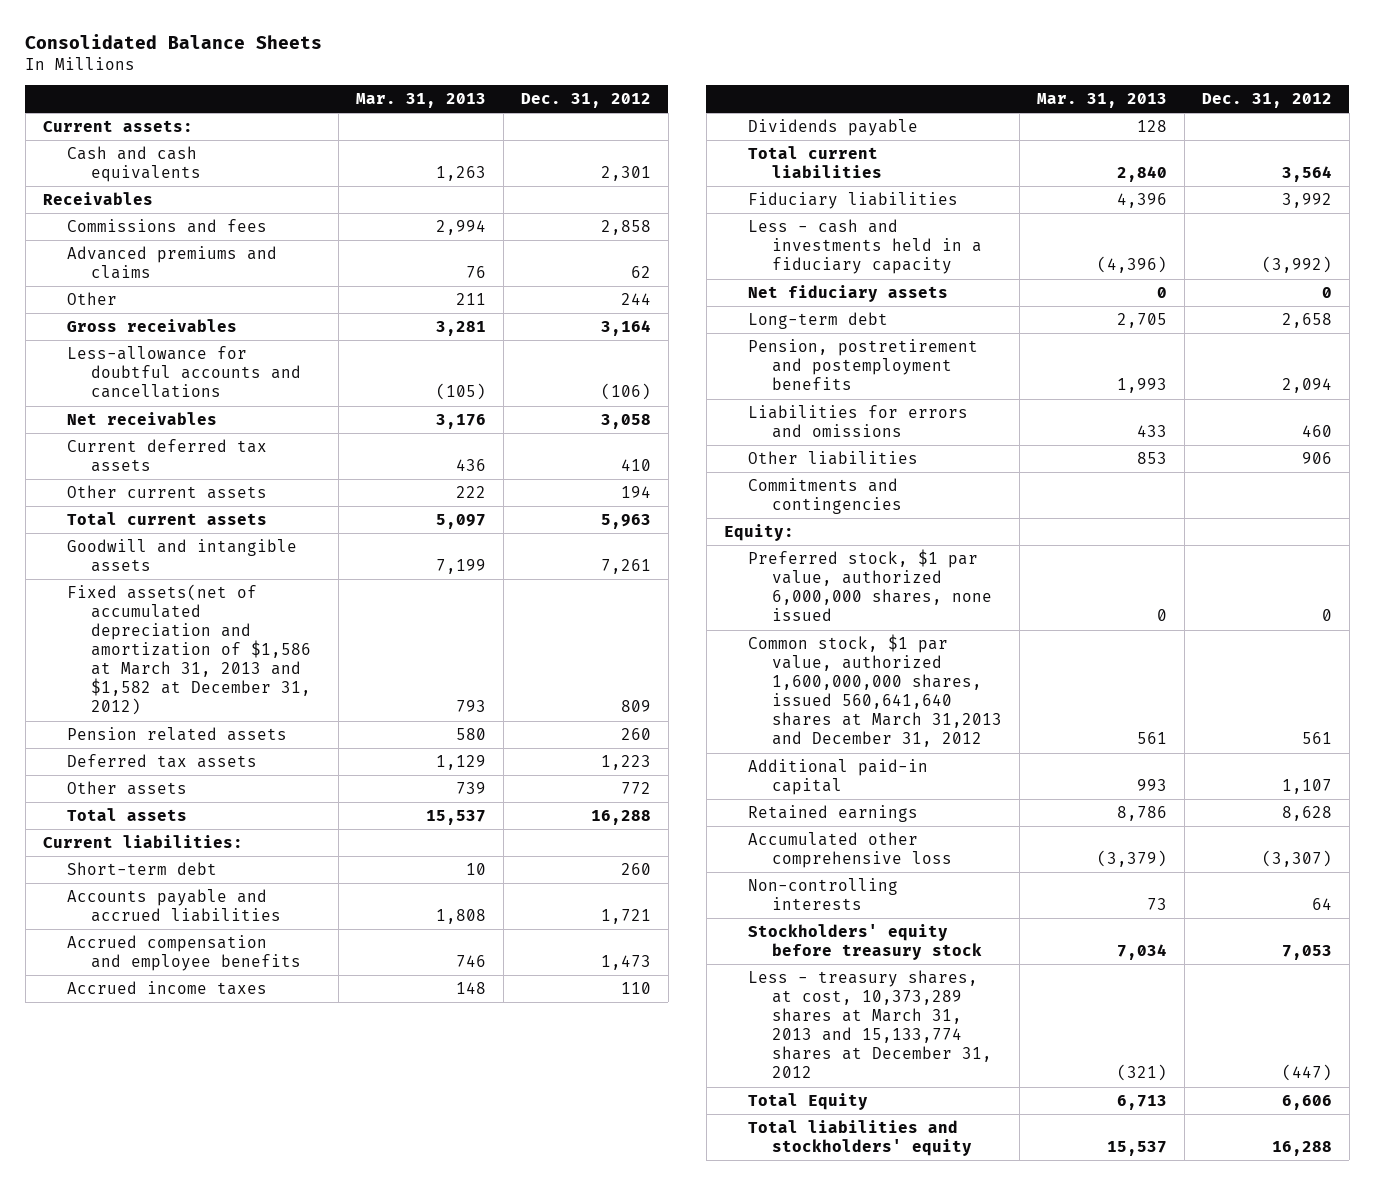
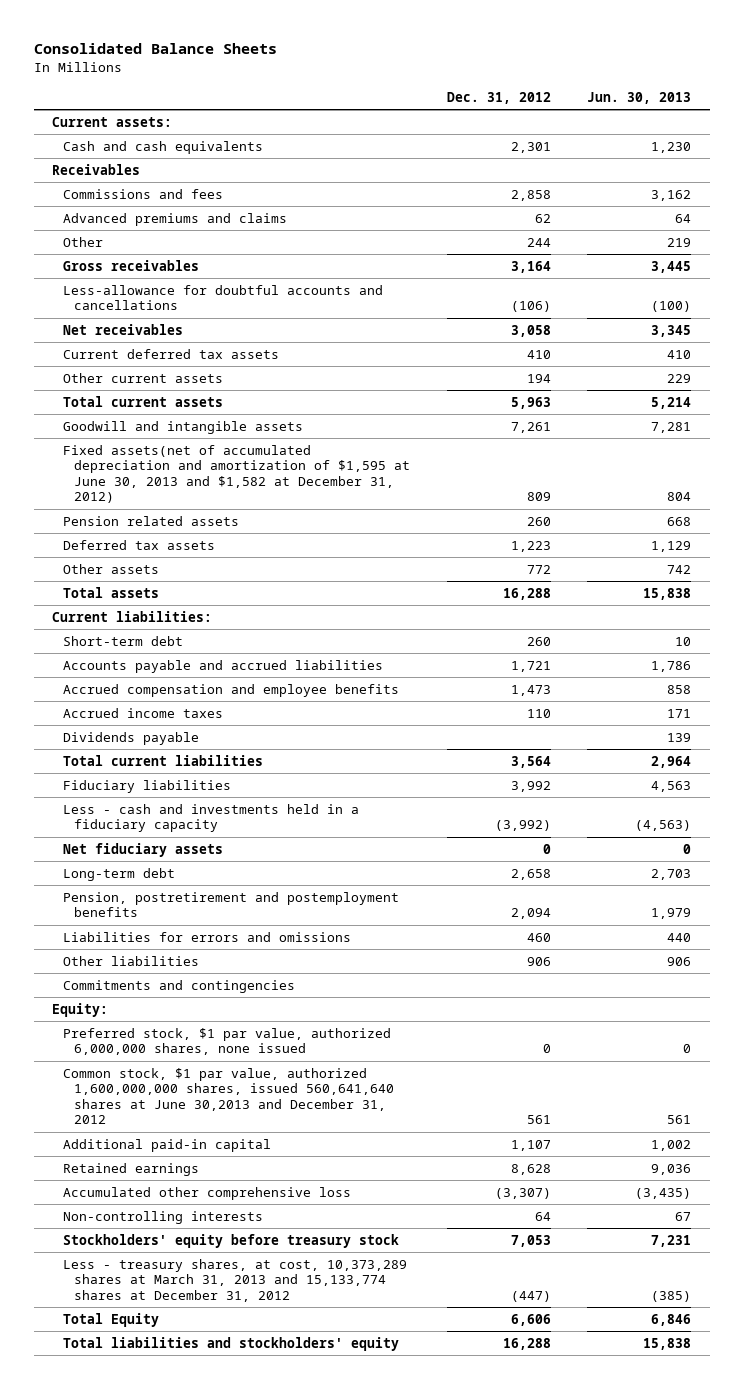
[355,92,486,108] Mar. 31, 2013 -> none
none -> [587,92,692,105] Jun. 30, 2013
[66,584,311,716] Fixed assets(net of accumulated depreciation and amortization of $1,586 at March 31, 2013 and $1,582 at December 31, 2012) -> [63,444,410,504] Fixed assets(net of accumulated depreciation and amortization of $1,595 at June 30, 2013 and $1,582 at December 31, 2012)
[747,634,1002,748] Common stock, $1 par value, authorized 1,600,000,000 shares, issued 560,641,640 shares at March 31,2013 and December 31, 2012 -> [63,1067,394,1125] Common stock, $1 par value, authorized 1,600,000,000 shares, issued 560,641,640 shares at June 30,2013 and December 31, 2012

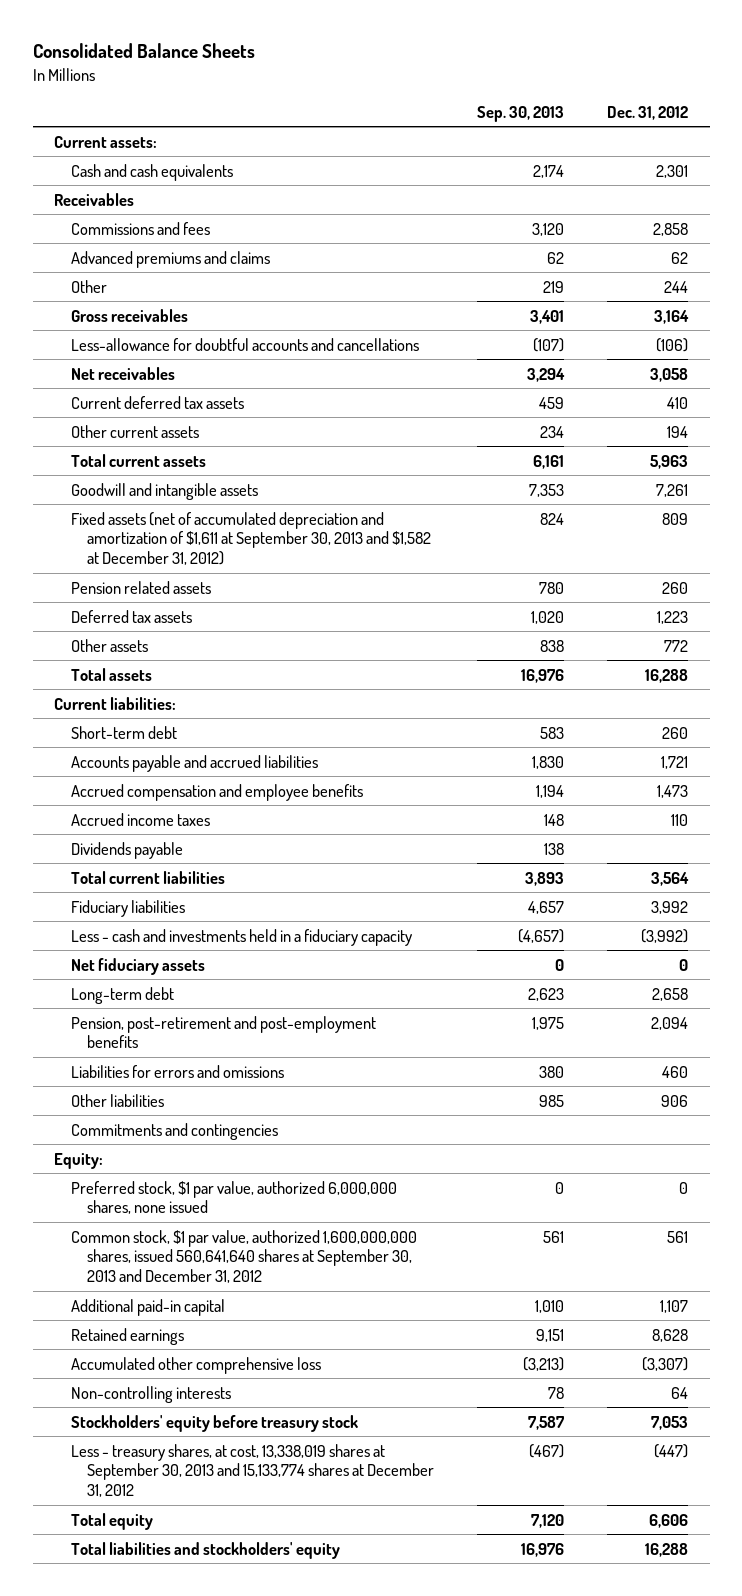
[587,92,692,105] Jun. 30, 2013 -> none
none -> [477,105,565,122] Sep. 30, 2013
[63,444,410,504] Fixed assets(net of accumulated depreciation and amortization of $1,595 at June 30, 2013 and $1,582 at December 31, 2012) -> [70,511,432,566] Fixed assets (net of accumulated depreciation and amortization of $1,611 at September 30, 2013 and $1,582 at December 31, 2012)
[63,891,400,918] Pension, postretirement and postemployment benefits -> [70,1015,376,1049] Pension, post-retirement and post-employment benefits
[63,1067,394,1125] Common stock, $1 par value, authorized 1,600,000,000 shares, issued 560,641,640 shares at June 30,2013 and December 31, 2012 -> [70,1229,417,1284] Common stock, $1 par value, authorized 1,600,000,000 shares, issued 560,641,640 shares at September 30, 2013 and December 31, 2012
[63,1258,408,1302] Less - treasury shares, at cost, 10,373,289 shares at March 31, 2013 and 15,133,774 shares at December 31, 2012 -> [70,1443,435,1498] Less - treasury shares, at cost, 13,338,019 shares at September 30, 2013 and 15,133,774 shares at December 31, 2012
[63,1312,160,1327] Total Equity -> [70,1512,153,1530] Total equity

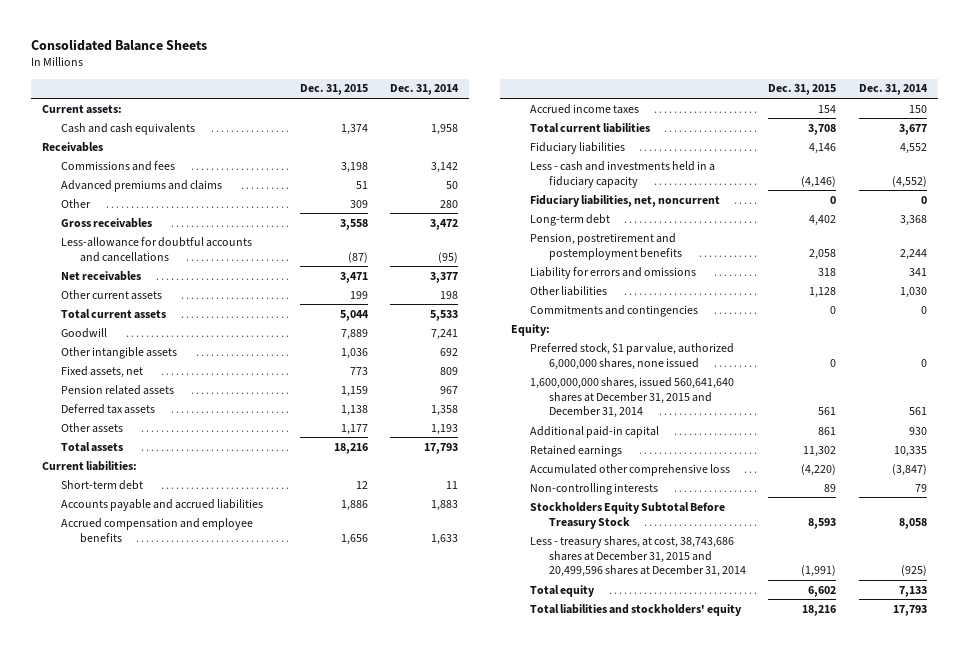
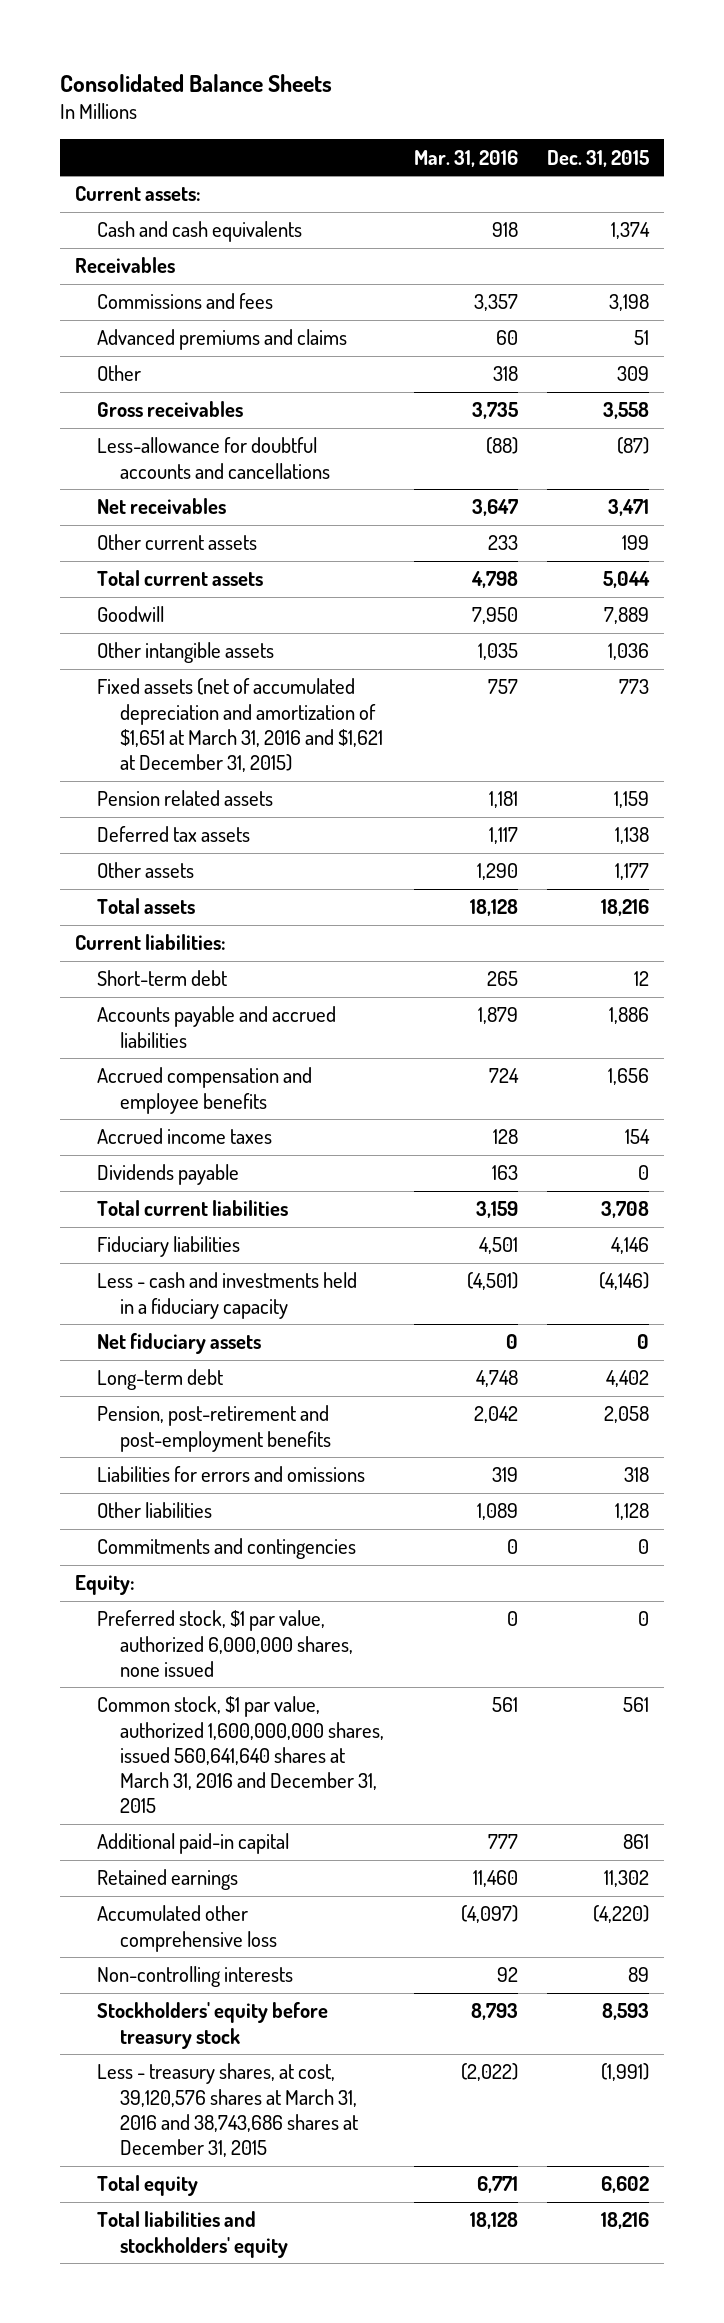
[390,84,460,96] Dec. 31, 2014 -> none
none -> [413,149,518,167] Mar. 31, 2016
[61,365,144,378] Fixed assets, net -> [97,678,384,773] Fixed assets (net of accumulated depreciation and amortization of $1,651 at March 31, 2016 and $1,621 at December 31, 2015)
none -> [97,1164,240,1186] Dividends payable
[529,194,720,207] Fiduciary liabilities, net, noncurrent -> [97,1333,262,1355] Net fiduciary assets
[529,232,682,260] Pension, postretirement and postemployment benefits -> [97,1405,332,1452] Pension, post-retirement and post-employment benefits
[529,266,696,279] Liability for errors and omissions -> [97,1466,366,1483] Liabilities for errors and omissions
[529,376,734,419] 1,600,000,000 shares, issued 560,641,640 shares at December 31, 2015 and December 31, 2014 -> [97,1696,385,1814] Common stock, $1 par value, authorized 1,600,000,000 shares, issued 560,641,640 shares at March 31, 2016 and December 31, 2015
[529,501,725,529] Stockholders Equity Subtotal Before Treasury Stock -> [97,2002,329,2049] Stockholders' equity before treasury stock
[529,535,746,578] Less - treasury shares, at cost, 38,743,686 shares at December 31, 2015 and 20,499,596 shares at December 31, 2014 -> [97,2063,359,2158] Less - treasury shares, at cost, 39,120,576 shares at March 31, 2016 and 38,743,686 shares at December 31, 2015

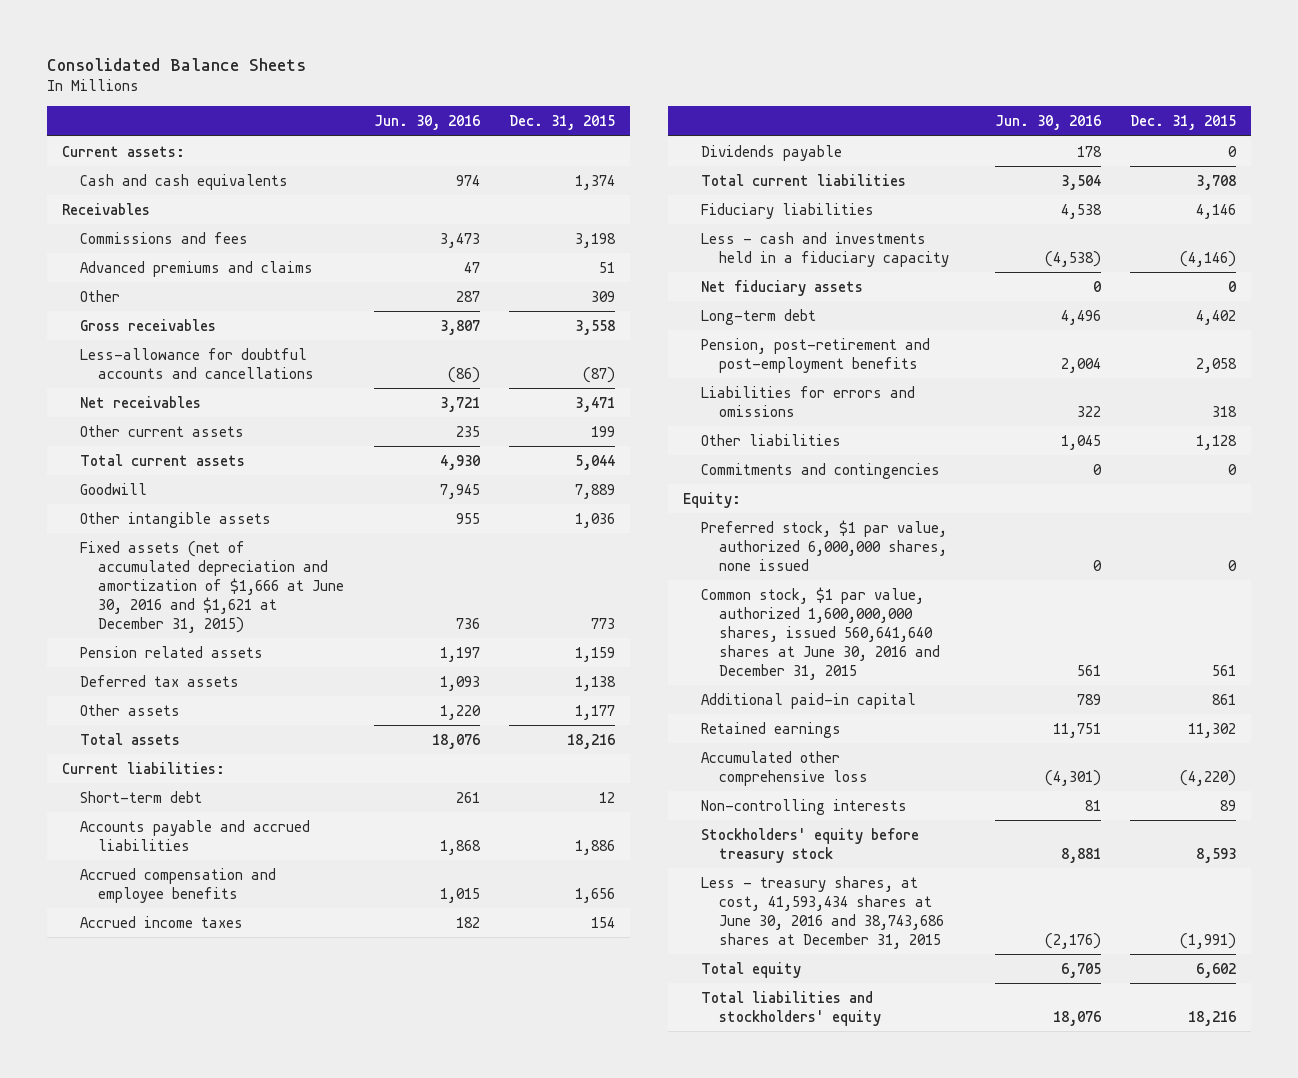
[413,149,518,167] Mar. 31, 2016 -> none
none -> [373,115,480,131] Jun. 30, 2016
[97,678,384,773] Fixed assets (net of accumulated depreciation and amortization of $1,651 at March 31, 2016 and $1,621 at December 31, 2015) -> [80,540,345,633] Fixed assets (net of accumulated depreciation and amortization of $1,666 at June 30, 2016 and $1,621 at December 31, 2015)
[97,1696,385,1814] Common stock, $1 par value, authorized 1,600,000,000 shares, issued 560,641,640 shares at March 31, 2016 and December 31, 2015 -> [700,586,941,680] Common stock, $1 par value, authorized 1,600,000,000 shares, issued 560,641,640 shares at June 30, 2016 and December 31, 2015
[97,2063,359,2158] Less - treasury shares, at cost, 39,120,576 shares at March 31, 2016 and 38,743,686 shares at December 31, 2015 -> [700,875,945,949] Less - treasury shares, at cost, 41,593,434 shares at June 30, 2016 and 38,743,686 shares at December 31, 2015

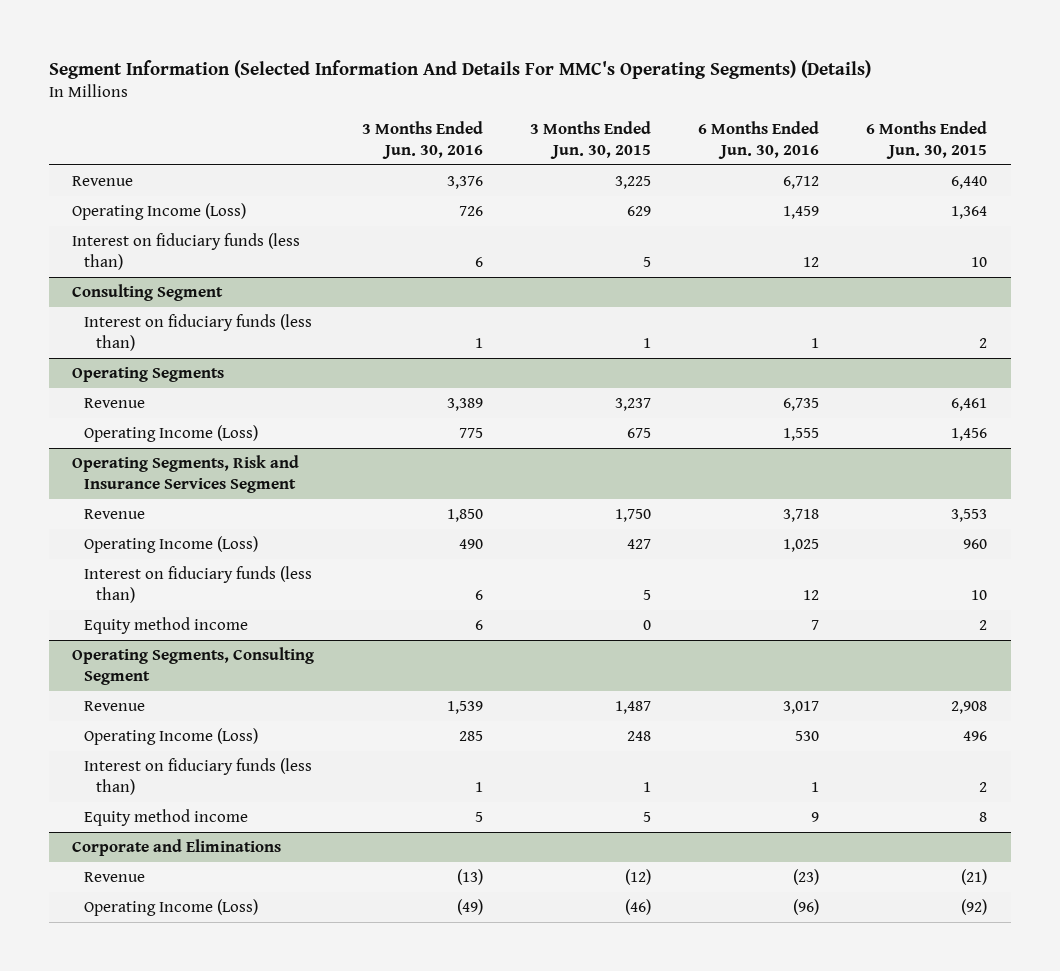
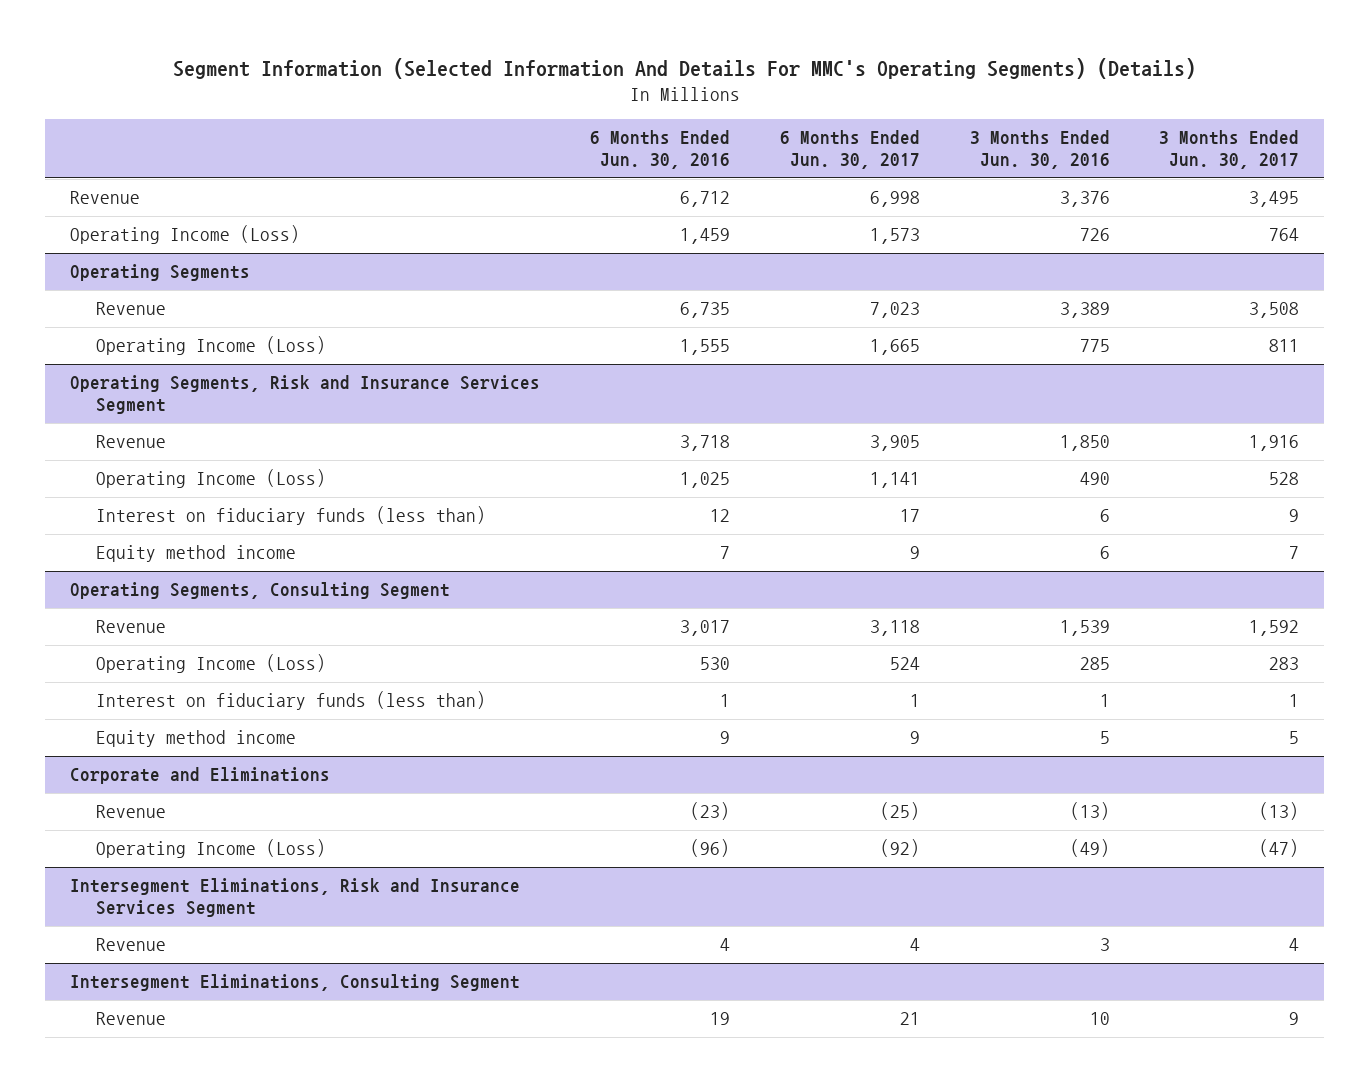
[529,121,651,159] 3 Months Ended Jun. 30, 2015 -> none
[866,121,988,159] 6 Months Ended Jun. 30, 2015 -> none
none -> [779,130,920,170] 6 Months Ended Jun. 30, 2017
none -> [1159,130,1300,170] 3 Months Ended Jun. 30, 2017
[72,233,301,271] Interest on fiduciary funds (less than) -> none
[72,284,224,302] Consulting Segment -> none
[84,314,313,352] Interest on fiduciary funds (less than) -> none
none -> [70,878,521,918] Intersegment Eliminations, Risk and Insurance Services Segment
none -> [96,938,167,952] Revenue
none -> [70,974,521,992] Intersegment Eliminations, Consulting Segment
none -> [96,1012,167,1026] Revenue

